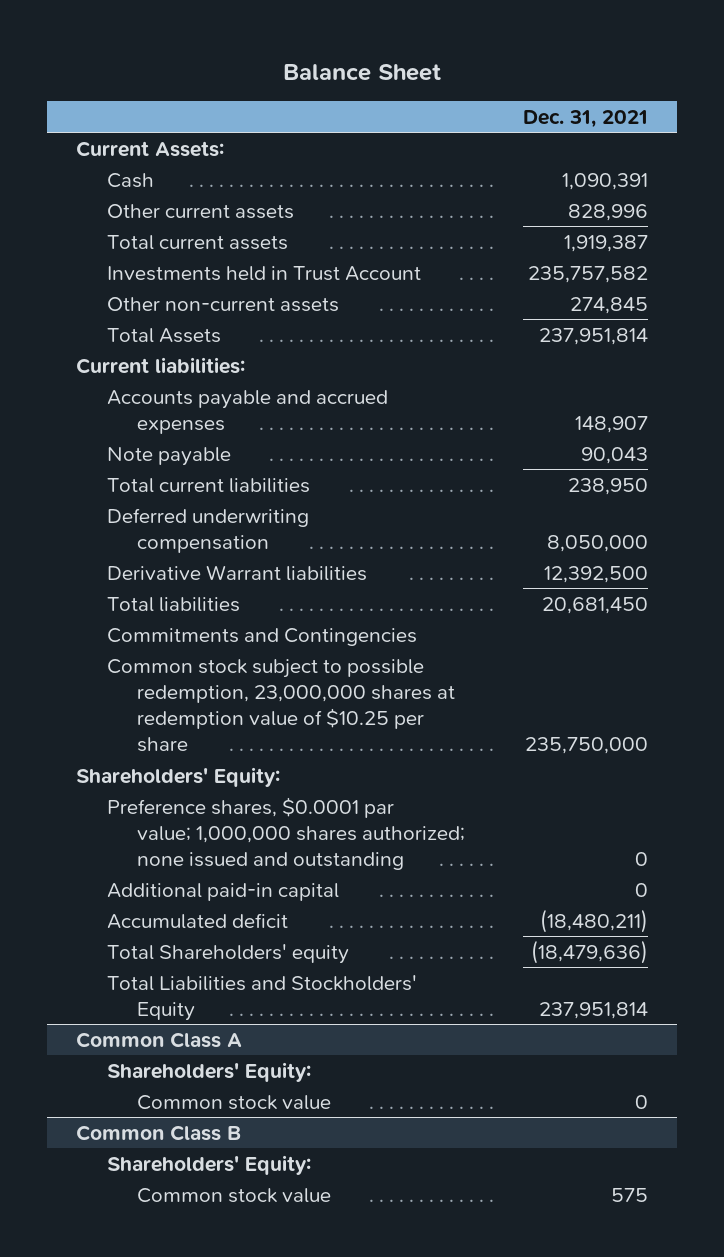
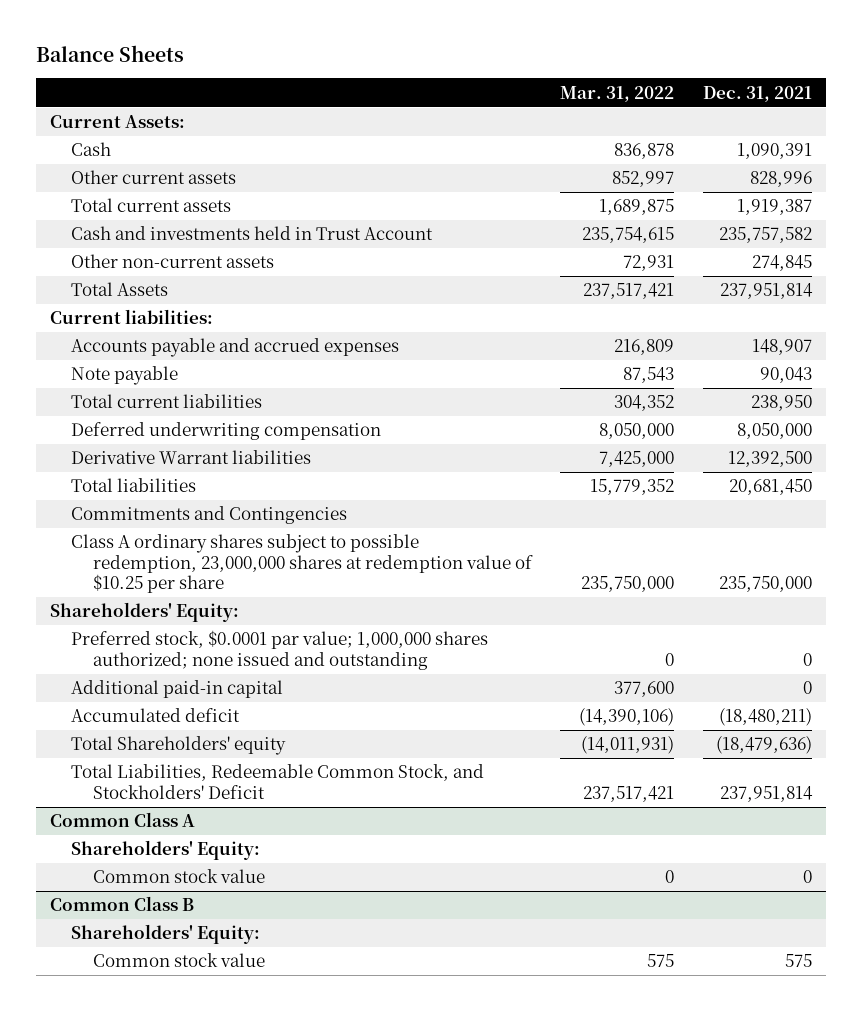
[283,63,442,81] Balance Sheet -> [35,44,184,62] Balance Sheets
none -> [560,85,675,102] Mar. 31, 2022
[106,265,421,281] Investments held in Trust Account -> [71,226,434,241] Cash and investments held in Trust Account
[106,658,456,753] Common stock subject to possible redemption, 23,000,000 shares at redemption value of $10.25 per share -> [71,534,534,594] Class A ordinary shares subject to possible redemption, 23,000,000 shares at redemption value of $10.25 per share
[106,796,466,870] Preference shares, $0.0001 par value; 1,000,000 shares authorized; none issued and outstanding -> [71,630,489,670] Preferred stock, $0.0001 par value; 1,000,000 shares authorized; none issued and outstanding
[106,974,417,1021] Total Liabilities and Stockholders' Equity -> [71,764,485,799] Total Liabilities, Redeemable Common Stock, and Stockholders' Deficit

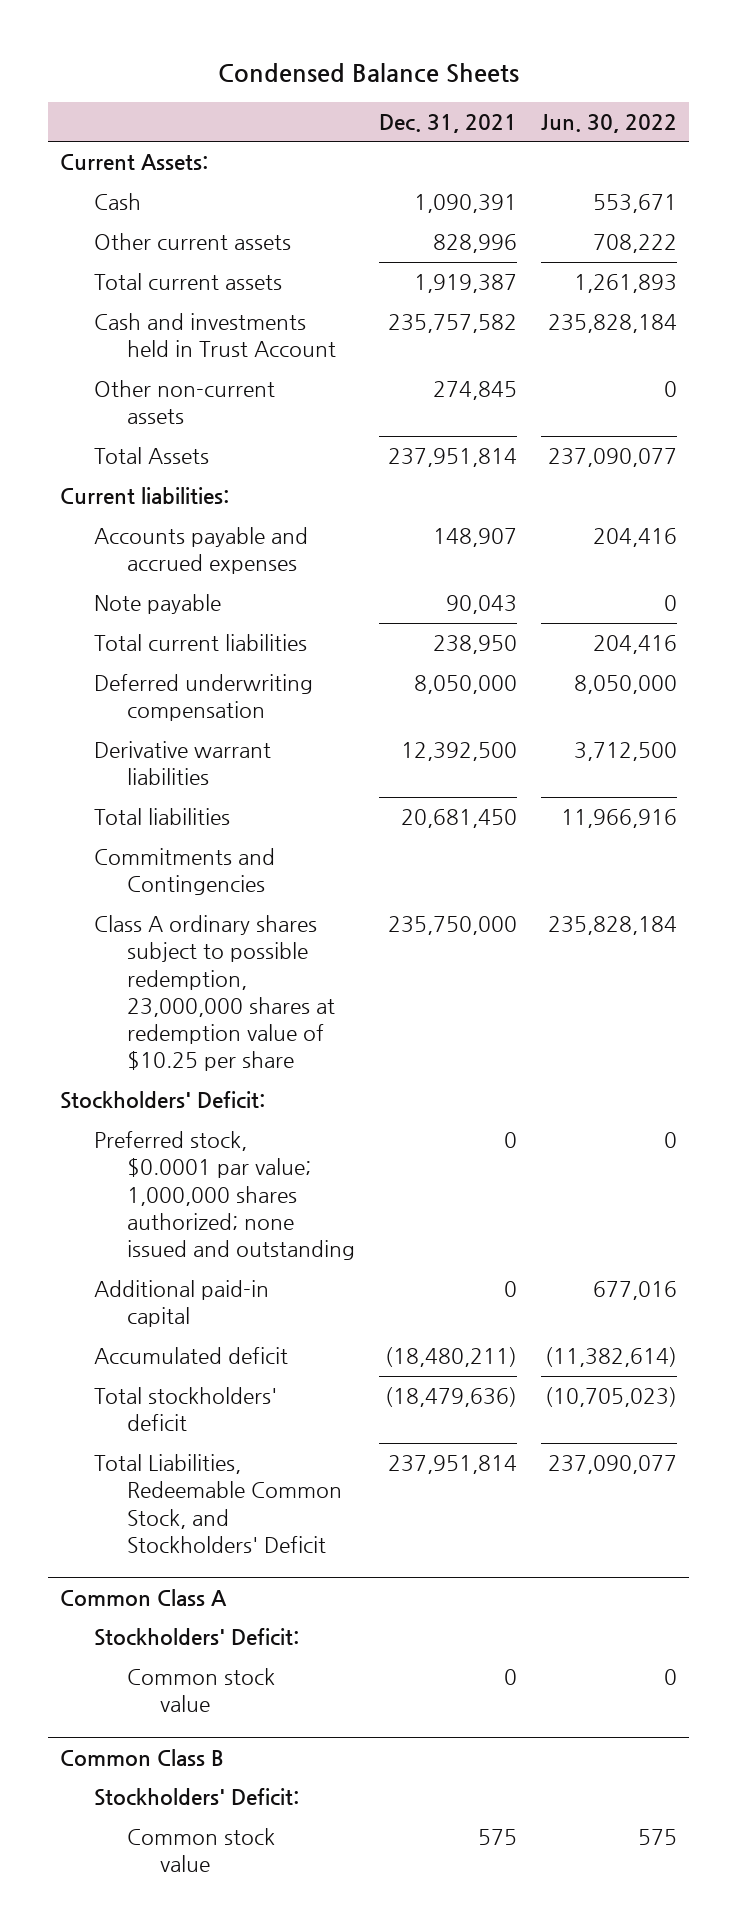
[35,44,184,62] Balance Sheets -> [217,62,519,83] Condensed Balance Sheets
[560,85,675,102] Mar. 31, 2022 -> none
none -> [541,113,678,133] Jun. 30, 2022
[71,450,312,465] Derivative Warrant liabilities -> [93,741,271,786] Derivative warrant liabilities
[49,602,239,623] Shareholders' Equity: -> [60,1091,266,1110] Stockholders' Deficit:
[71,736,287,756] Total Shareholders' equity -> [93,1387,277,1432] Total stockholders' deficit
[71,840,261,861] Shareholders' Equity: -> [93,1628,299,1647] Stockholders' Deficit:
[71,924,261,945] Shareholders' Equity: -> [93,1788,299,1807] Stockholders' Deficit:

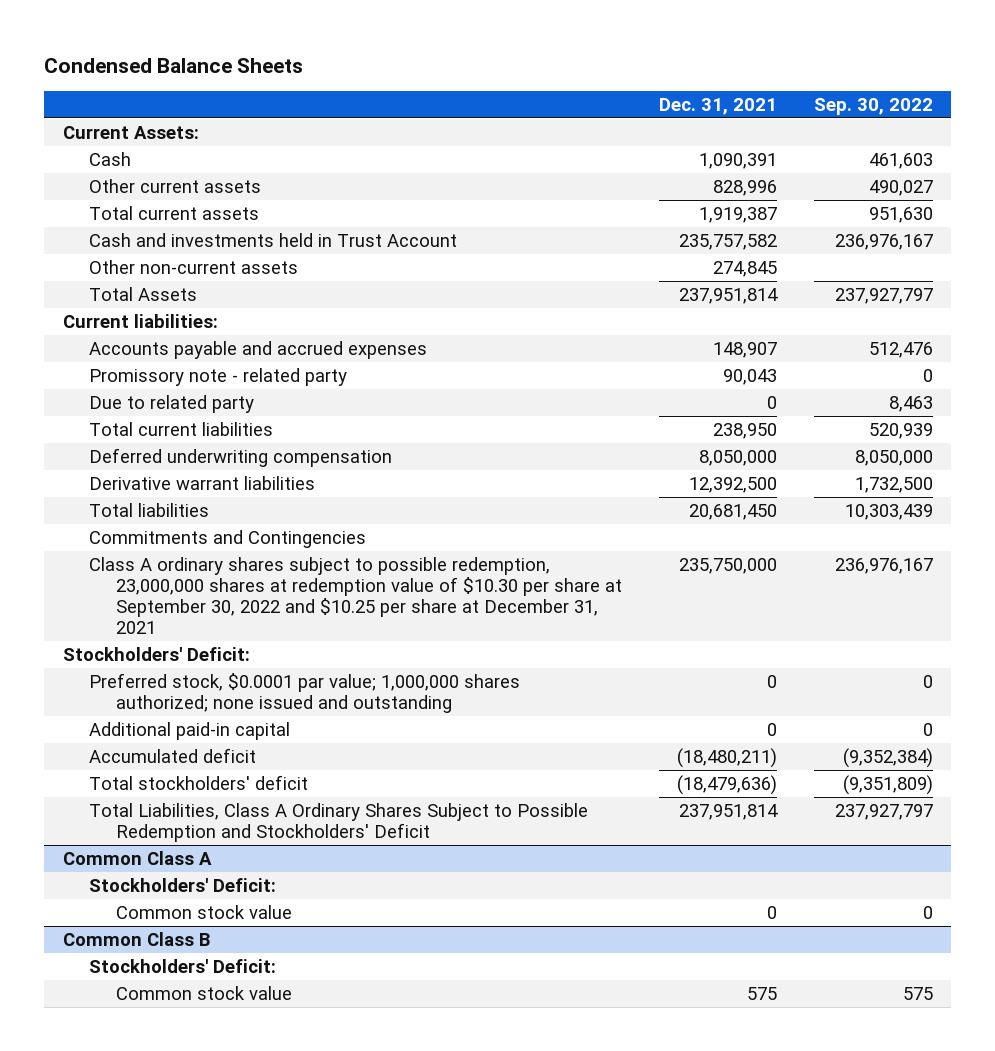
[541,113,678,133] Jun. 30, 2022 -> none
none -> [813,97,933,115] Sep. 30, 2022
[93,594,221,615] Note payable -> [89,367,348,386] Promissory note - related party
none -> [89,394,255,413] Due to related party
[93,915,336,1072] Class A ordinary shares subject to possible redemption, 23,000,000 shares at redemption value of $10.25 per share -> [89,556,622,634] Class A ordinary shares subject to possible redemption, 23,000,000 shares at redemption value of $10.30 per share at September 30, 2022 and $10.25 per share at December 31, 2021
[93,1454,343,1553] Total Liabilities, Redeemable Common Stock, and Stockholders' Deficit -> [89,802,589,842] Total Liabilities, Class A Ordinary Shares Subject to Possible Redemption and Stockholders' Deficit

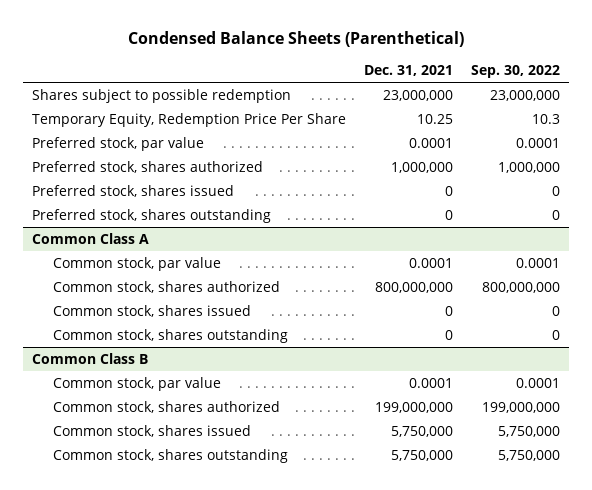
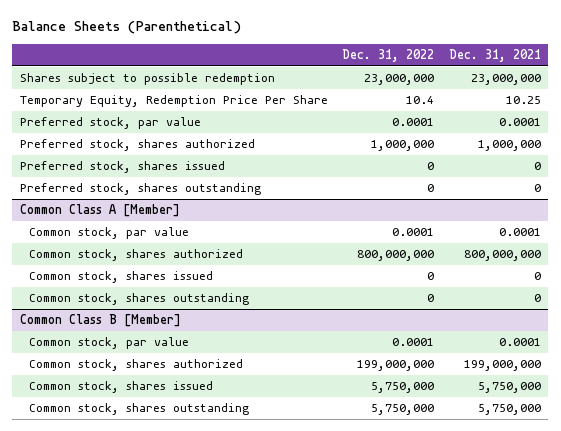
[127,31,464,48] Condensed Balance Sheets (Parenthetical) -> [12,21,242,35] Balance Sheets (Parenthetical)
[471,65,561,79] Sep. 30, 2022 -> none
none -> [342,48,435,62] Dec. 31, 2022
[31,232,149,244] Common Class A -> [19,204,180,218] Common Class A [Member]
[31,352,148,364] Common Class B -> [19,314,181,328] Common Class B [Member]

